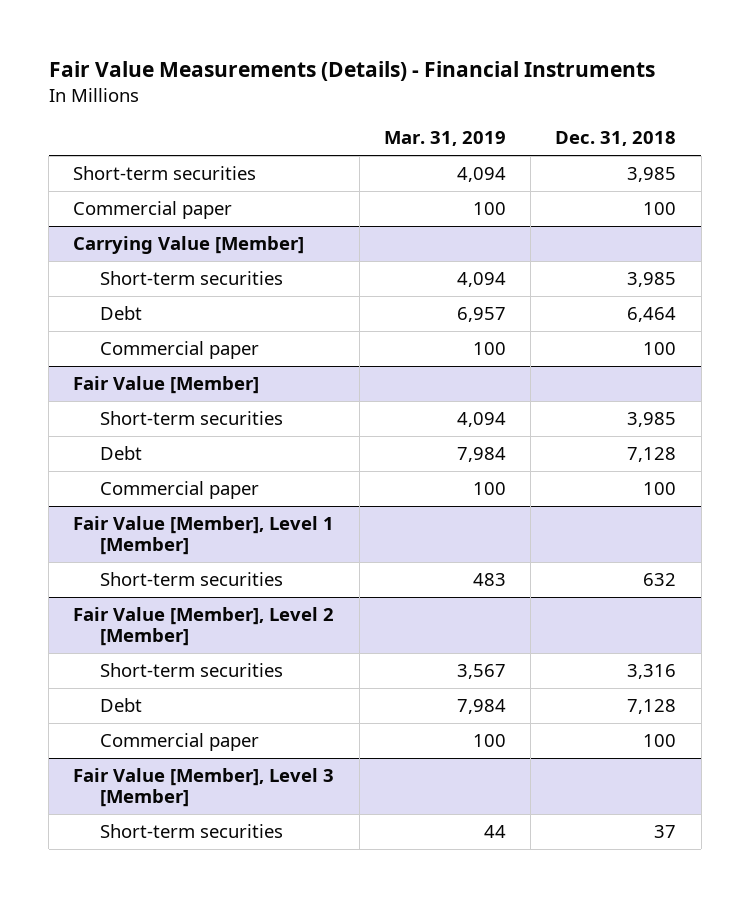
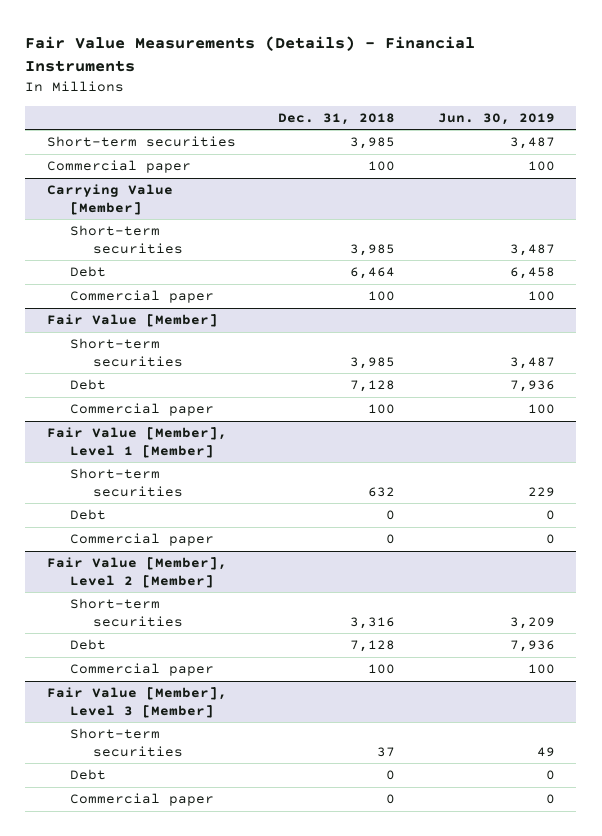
[383,131,506,147] Mar. 31, 2019 -> none
none -> [437,112,555,125] Jun. 30, 2019
none -> [69,509,106,521] Debt
none -> [69,533,214,547] Commercial paper
none -> [69,769,106,781] Debt
none -> [69,793,214,807] Commercial paper

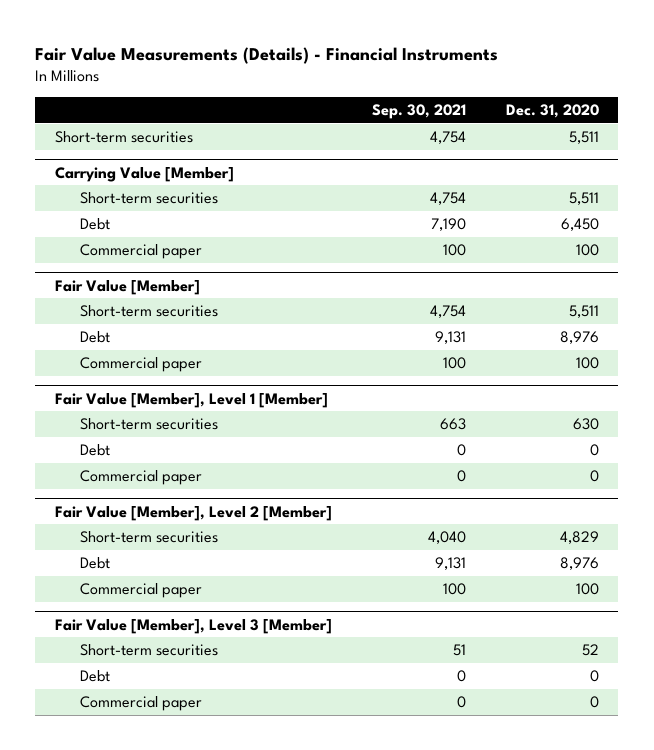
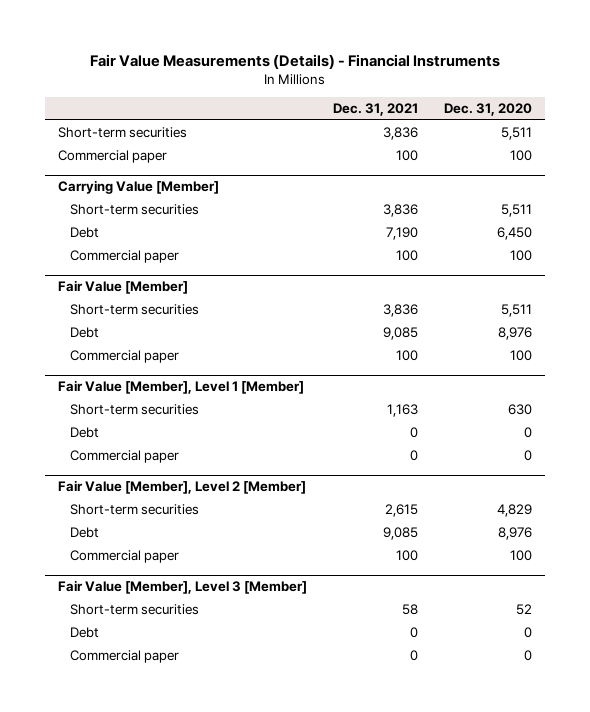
[371,103,466,119] Sep. 30, 2021 -> none
none -> [333,102,419,116] Dec. 31, 2021
none -> [58,150,168,164] Commercial paper

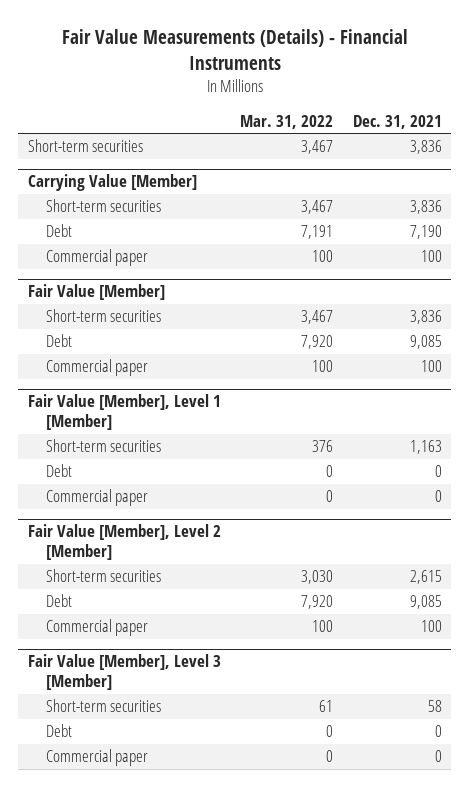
[444,102,533,116] Dec. 31, 2020 -> none
none -> [240,115,334,130] Mar. 31, 2022
[58,150,168,164] Commercial paper -> none

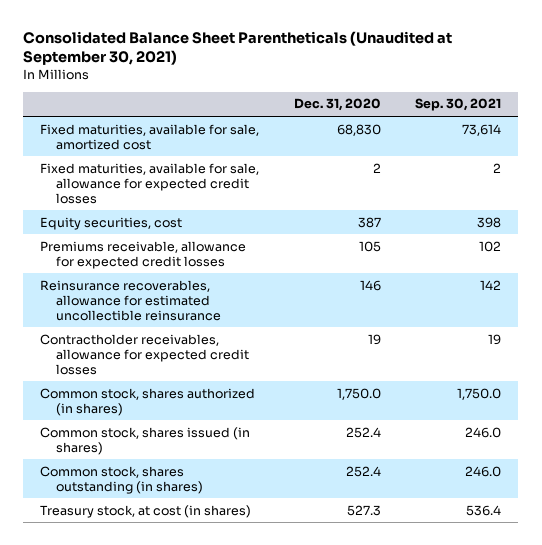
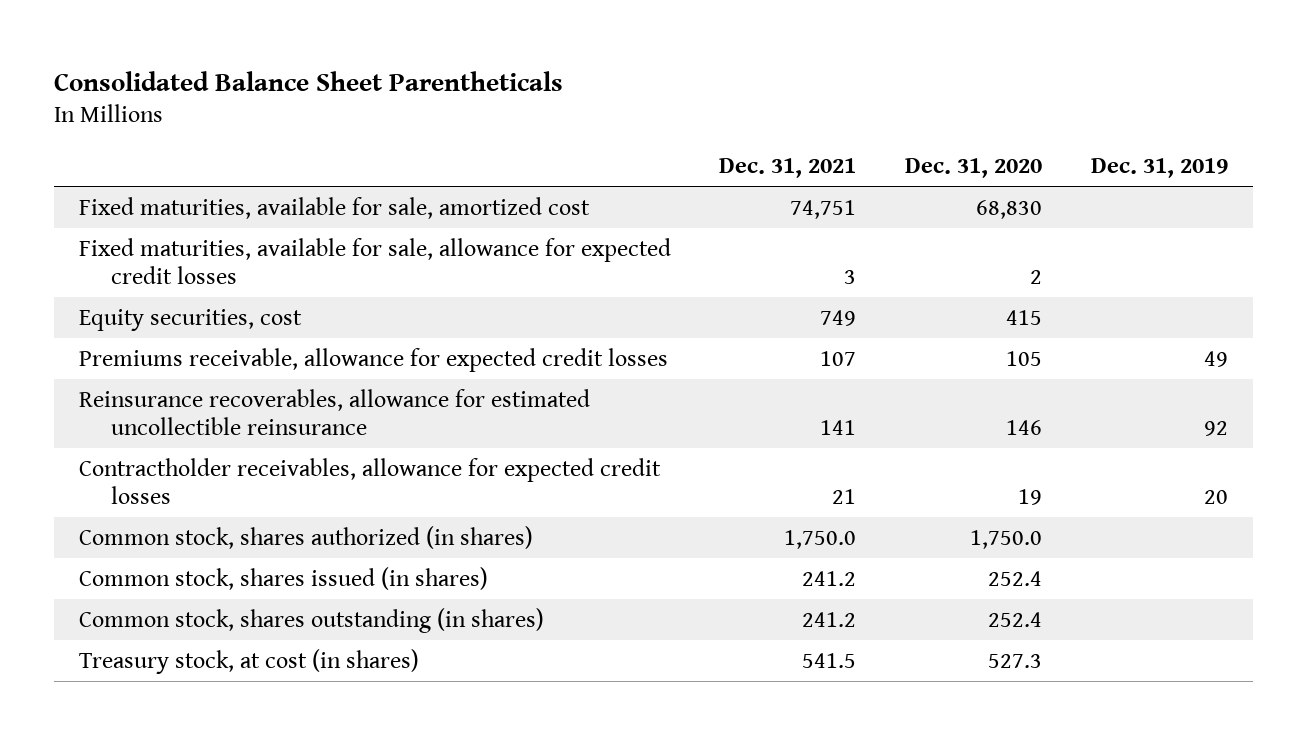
[23,30,453,66] Consolidated Balance Sheet Parentheticals (Unaudited at September 30, 2021) -> [54,70,564,91] Consolidated Balance Sheet Parentheticals
[415,98,502,112] Sep. 30, 2021 -> none
none -> [719,158,857,179] Dec. 31, 2021
none -> [1091,158,1229,179] Dec. 31, 2019
[357,216,381,228] 387 -> [1006,309,1043,325] 415

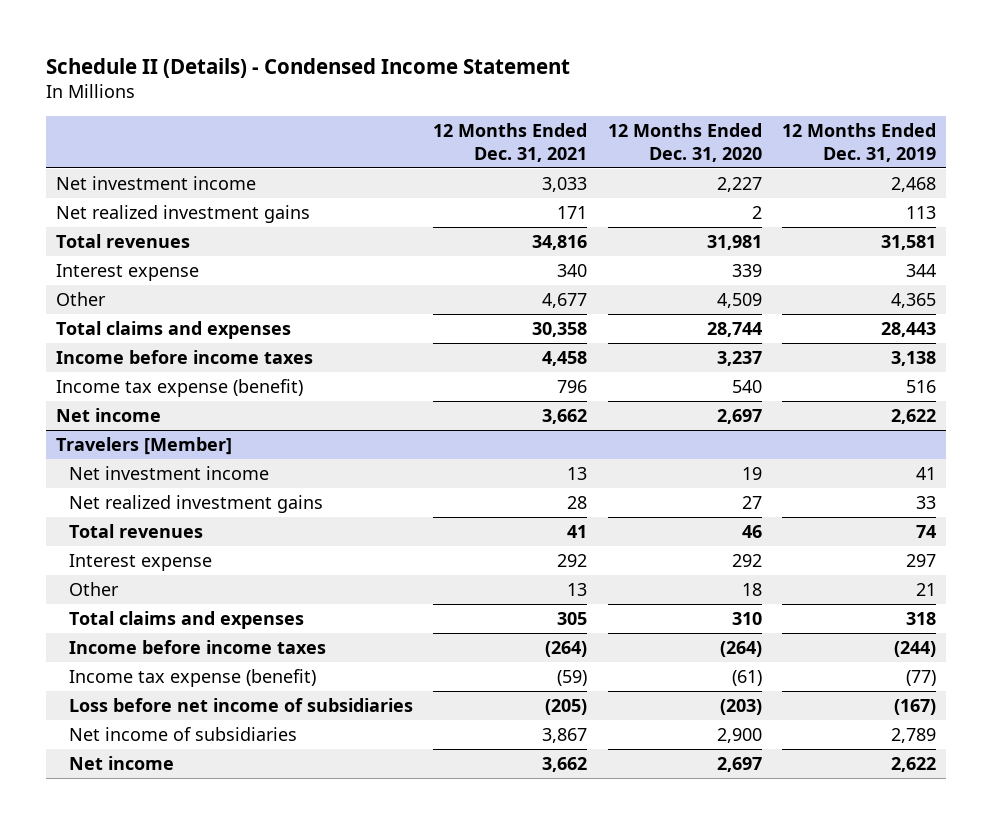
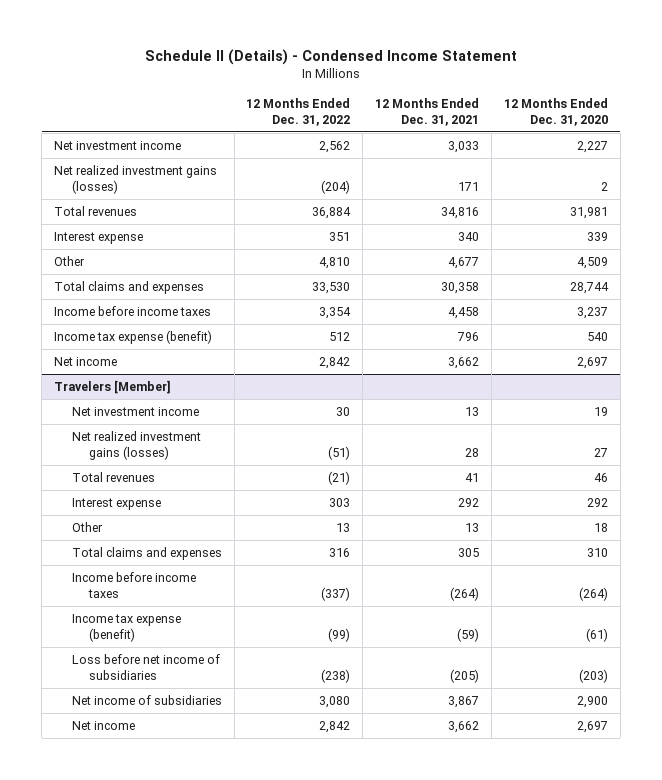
[781,123,936,162] 12 Months Ended Dec. 31, 2019 -> none
none -> [246,98,351,126] 12 Months Ended Dec. 31, 2022
[55,205,310,224] Net realized investment gains -> [53,165,217,194] Net realized investment gains (losses)
[69,495,324,514] Net realized investment gains -> [71,431,201,460] Net realized investment gains (losses)

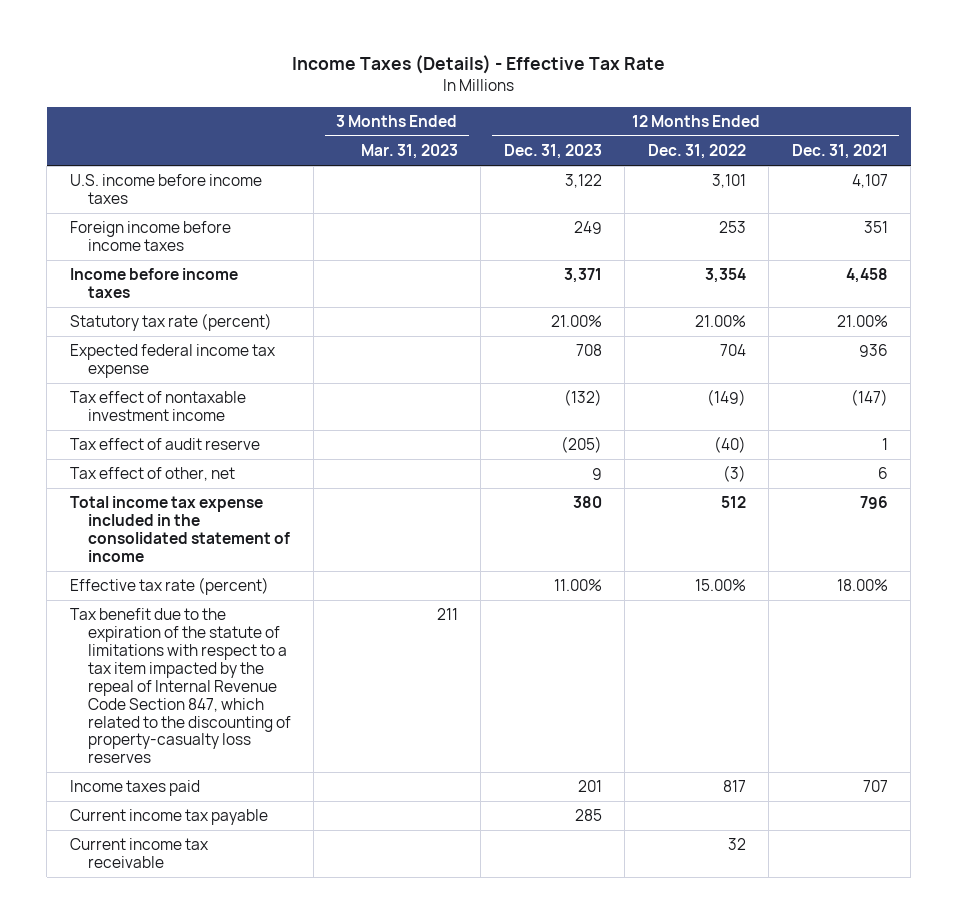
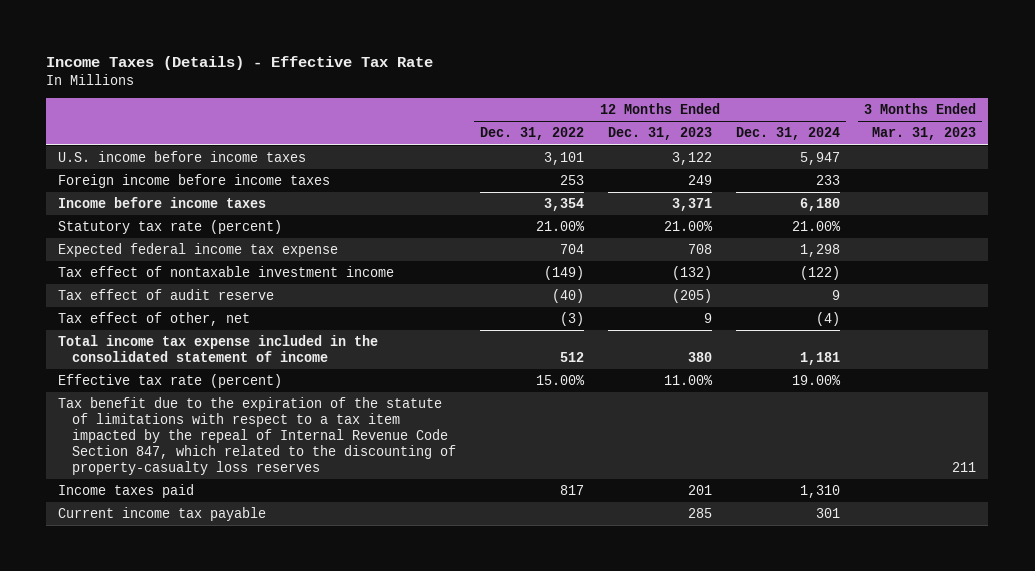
[791,144,888,160] Dec. 31, 2021 -> none
none -> [736,127,841,141] Dec. 31, 2024
[69,838,209,869] Current income tax receivable -> none

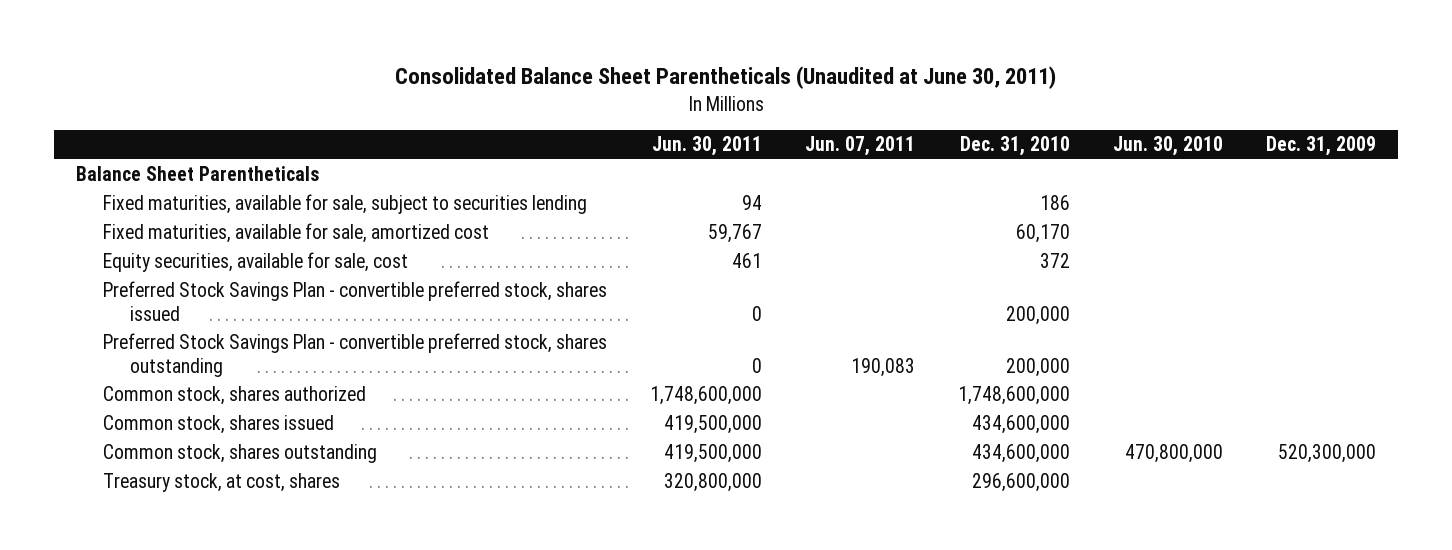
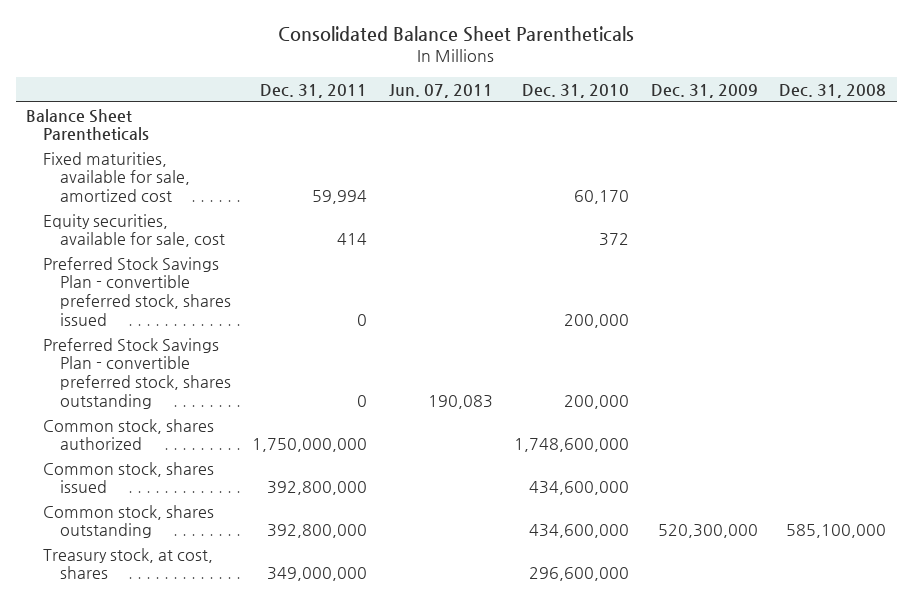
[394,66,1056,90] Consolidated Balance Sheet Parentheticals (Unaudited at June 30, 2011) -> [278,26,635,43] Consolidated Balance Sheet Parentheticals
[652,136,763,157] Jun. 30, 2011 -> none
[1113,136,1224,157] Jun. 30, 2010 -> none
none -> [260,83,368,98] Dec. 31, 2011
none -> [779,83,887,98] Dec. 31, 2008
[103,194,588,215] Fixed maturities, available for sale, subject to securities lending -> none

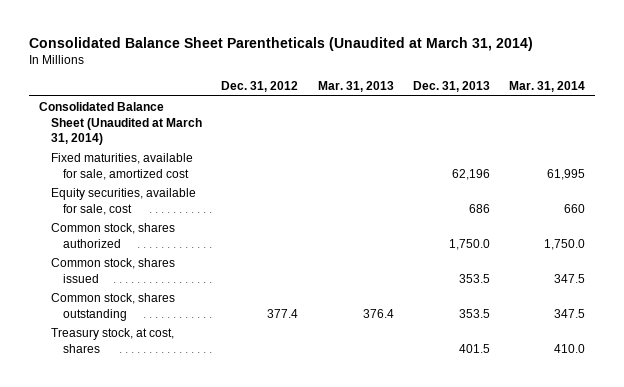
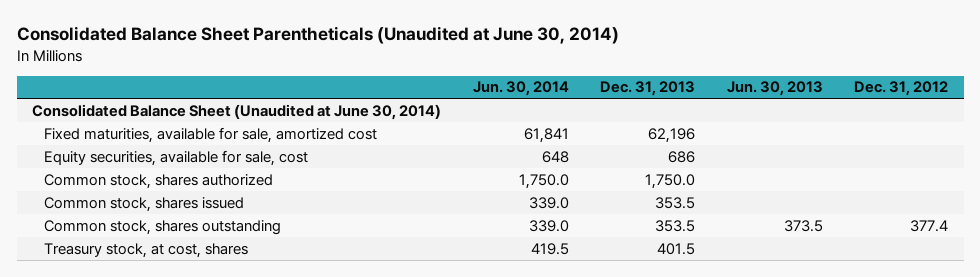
[29,37,534,52] Consolidated Balance Sheet Parentheticals (Unaudited at March 31, 2014) -> [16,26,619,45] Consolidated Balance Sheet Parentheticals (Unaudited at June 30, 2014)
[317,81,394,93] Mar. 31, 2013 -> none
[509,81,586,93] Mar. 31, 2014 -> none
none -> [472,81,569,97] Jun. 30, 2014
none -> [726,81,823,97] Jun. 30, 2013
[38,101,203,146] Consolidated Balance Sheet (Unaudited at March 31, 2014) -> [32,103,442,120] Consolidated Balance Sheet (Unaudited at June 30, 2014)

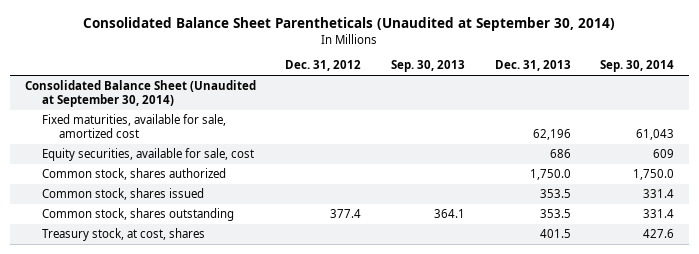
[16,26,619,45] Consolidated Balance Sheet Parentheticals (Unaudited at June 30, 2014) -> [83,16,616,31] Consolidated Balance Sheet Parentheticals (Unaudited at September 30, 2014)
[472,81,569,97] Jun. 30, 2014 -> none
[726,81,823,97] Jun. 30, 2013 -> none
none -> [390,60,465,73] Sep. 30, 2013
none -> [600,60,675,73] Sep. 30, 2014
[32,103,442,120] Consolidated Balance Sheet (Unaudited at June 30, 2014) -> [24,80,256,108] Consolidated Balance Sheet (Unaudited at September 30, 2014)

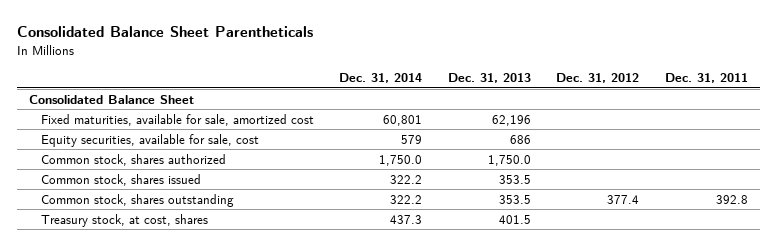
[83,16,616,31] Consolidated Balance Sheet Parentheticals (Unaudited at September 30, 2014) -> [16,25,313,37] Consolidated Balance Sheet Parentheticals
[390,60,465,73] Sep. 30, 2013 -> none
[600,60,675,73] Sep. 30, 2014 -> none
none -> [339,73,423,84] Dec. 31, 2014
none -> [664,73,748,84] Dec. 31, 2011
[24,80,256,108] Consolidated Balance Sheet (Unaudited at September 30, 2014) -> [29,94,195,104] Consolidated Balance Sheet

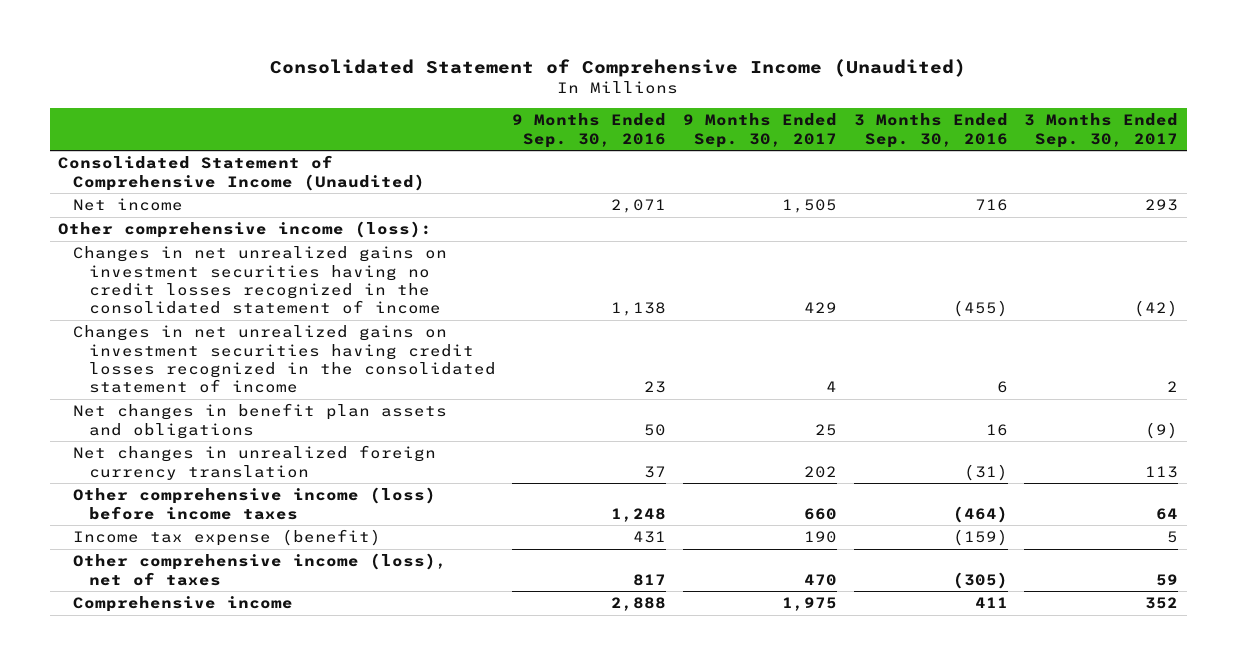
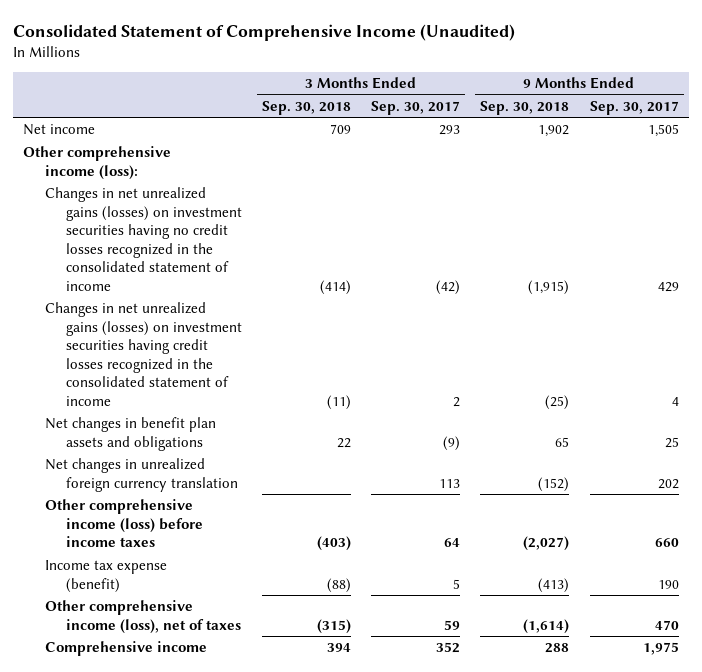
[512,113,667,148] 9 Months Ended Sep. 30, 2016 -> none
[853,113,1008,148] 3 Months Ended Sep. 30, 2016 -> none
none -> [262,100,352,115] Sep. 30, 2018
none -> [480,100,570,115] Sep. 30, 2018
[57,155,426,191] Consolidated Statement of Comprehensive Income (Unaudited) -> none
[73,246,448,315] Changes in net unrealized gains on investment securities having no credit losses recognized in the consolidated statement of income -> [44,187,242,291] Changes in net unrealized gains (losses) on investment securities having no credit losses recognized in the consolidated statement of income
[73,325,496,394] Changes in net unrealized gains on investment securities having credit losses recognized in the consolidated statement of income -> [44,302,242,406] Changes in net unrealized gains (losses) on investment securities having credit losses recognized in the consolidated statement of income

